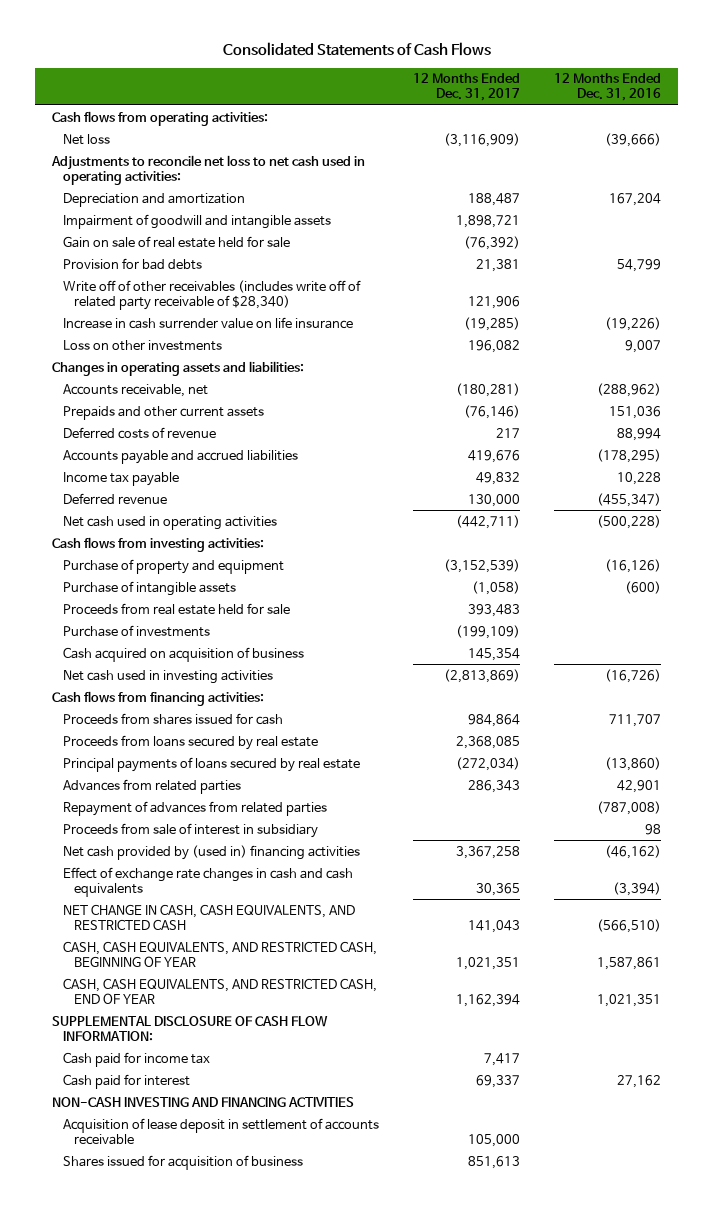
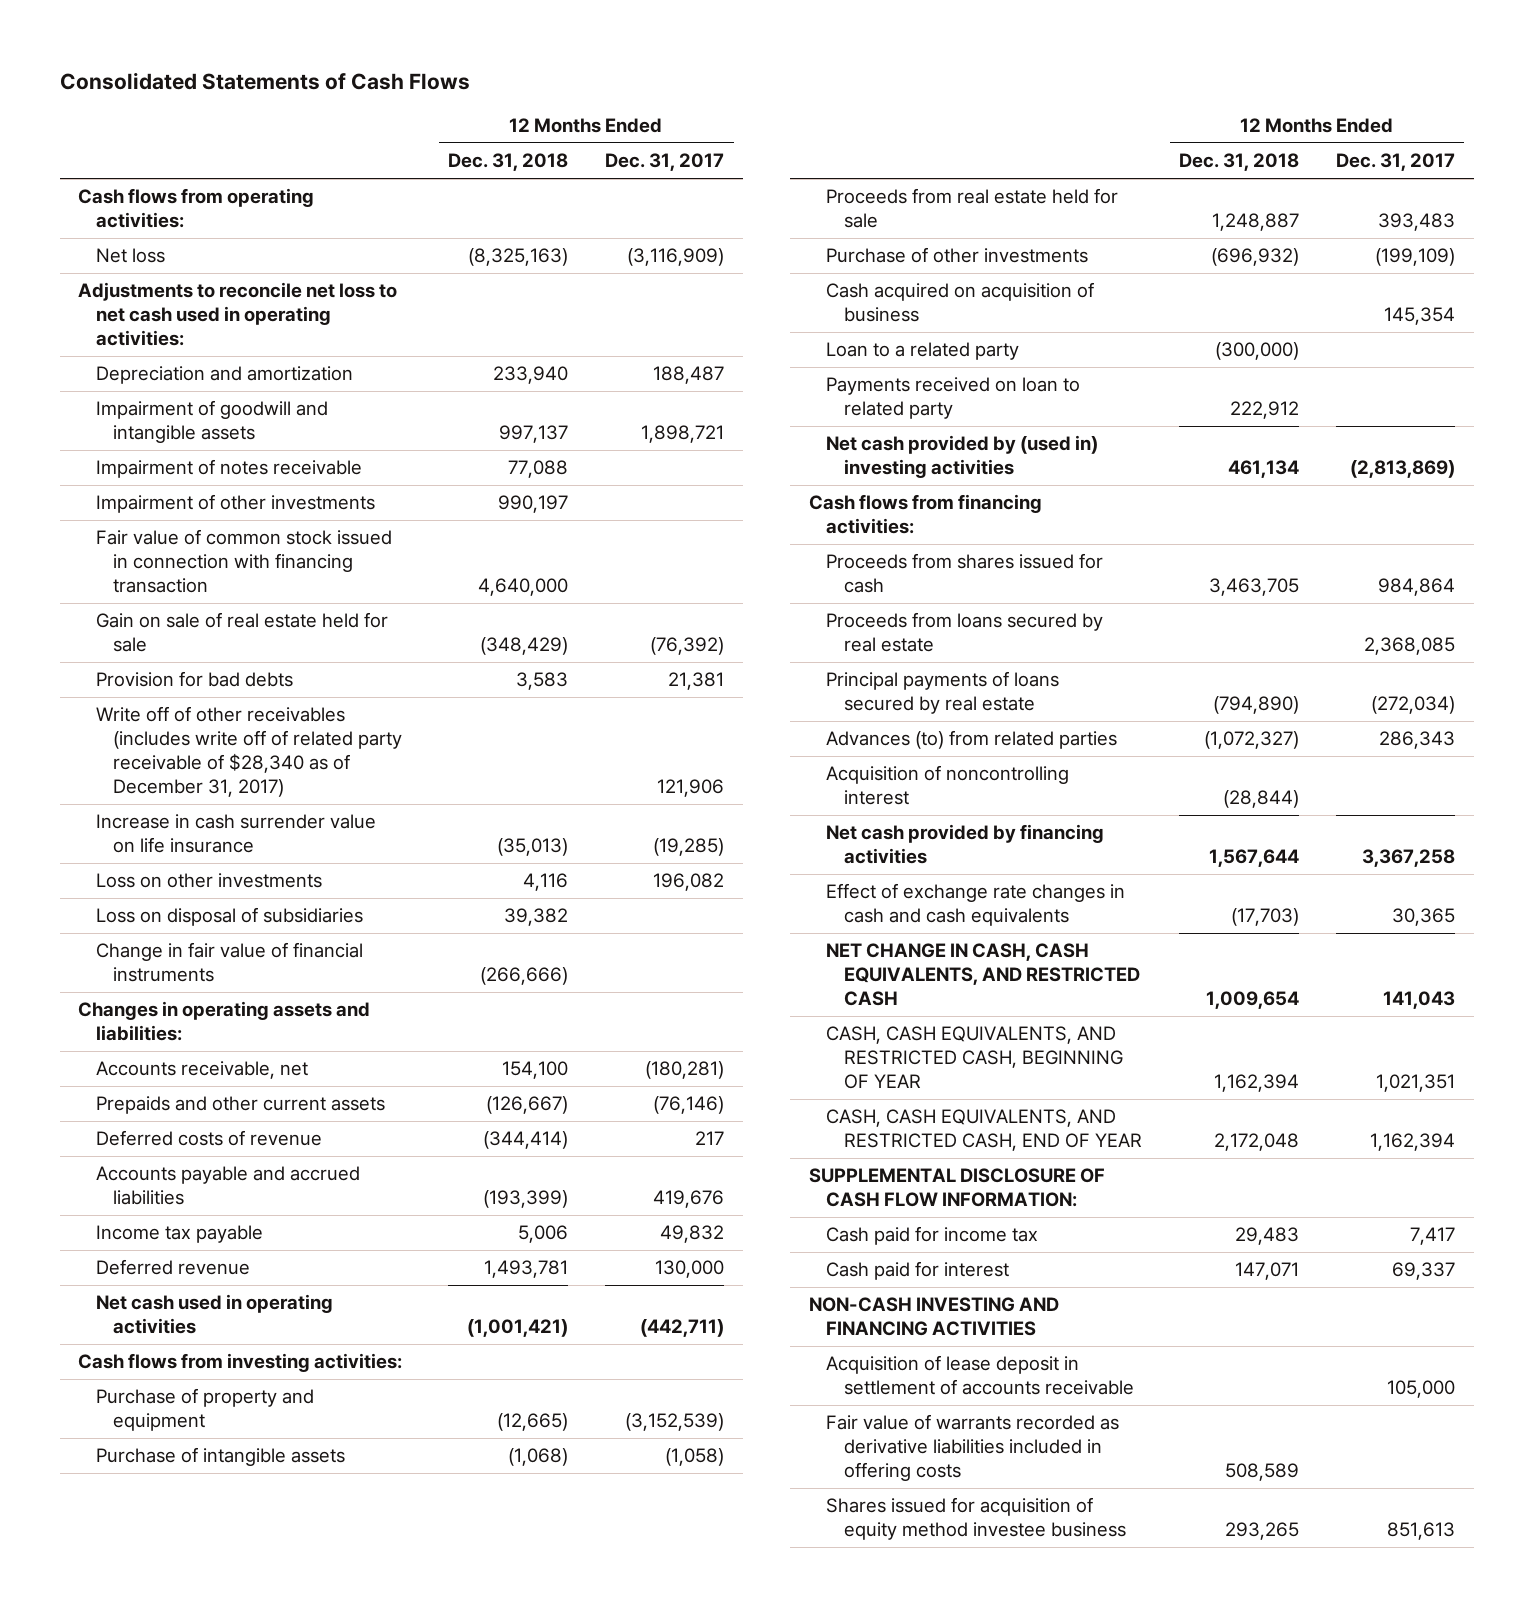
[554,73,662,102] 12 Months Ended Dec. 31, 2016 -> none
none -> [448,153,569,172] Dec. 31, 2018
none -> [95,459,362,479] Impairment of notes receivable
none -> [95,494,375,514] Impairment of other investments
none -> [95,529,392,594] Fair value of common stock issued in connection with financing transaction
[63,279,362,310] Write off of other receivables (includes write off of related party receivable of $28,340) -> [95,706,403,798] Write off of other receivables (includes write off of related party receivable of $28,340 as of December 31, 2017)
none -> [95,907,363,927] Loss on disposal of subsidiaries
none -> [95,942,363,983] Change in fair value of financial instruments
[63,624,211,637] Purchase of investments -> [826,247,1089,264] Purchase of other investments
none -> [826,342,1020,361] Loan to a related party
none -> [826,377,1081,420] Payments received on loan to related party
[63,669,274,684] Net cash used in investing activities -> [826,435,1099,479] Net cash provided by (used in) investing activities
[63,800,328,816] Repayment of advances from related parties -> none
[63,822,319,838] Proceeds from sale of interest in subsidiary -> none
[63,778,242,794] Advances from related parties -> [826,730,1118,750] Advances (to) from related parties
none -> [826,765,1070,806] Acquisition of noncontrolling interest
[63,844,361,860] Net cash provided by (used in) financing activities -> [826,824,1105,865] Net cash provided by financing activities
none -> [826,1414,1120,1482] Fair value of warrants recorded as derivative liabilities included in offering costs
[63,1154,304,1170] Shares issued for acquisition of business -> [826,1497,1126,1541] Shares issued for acquisition of equity method investee business

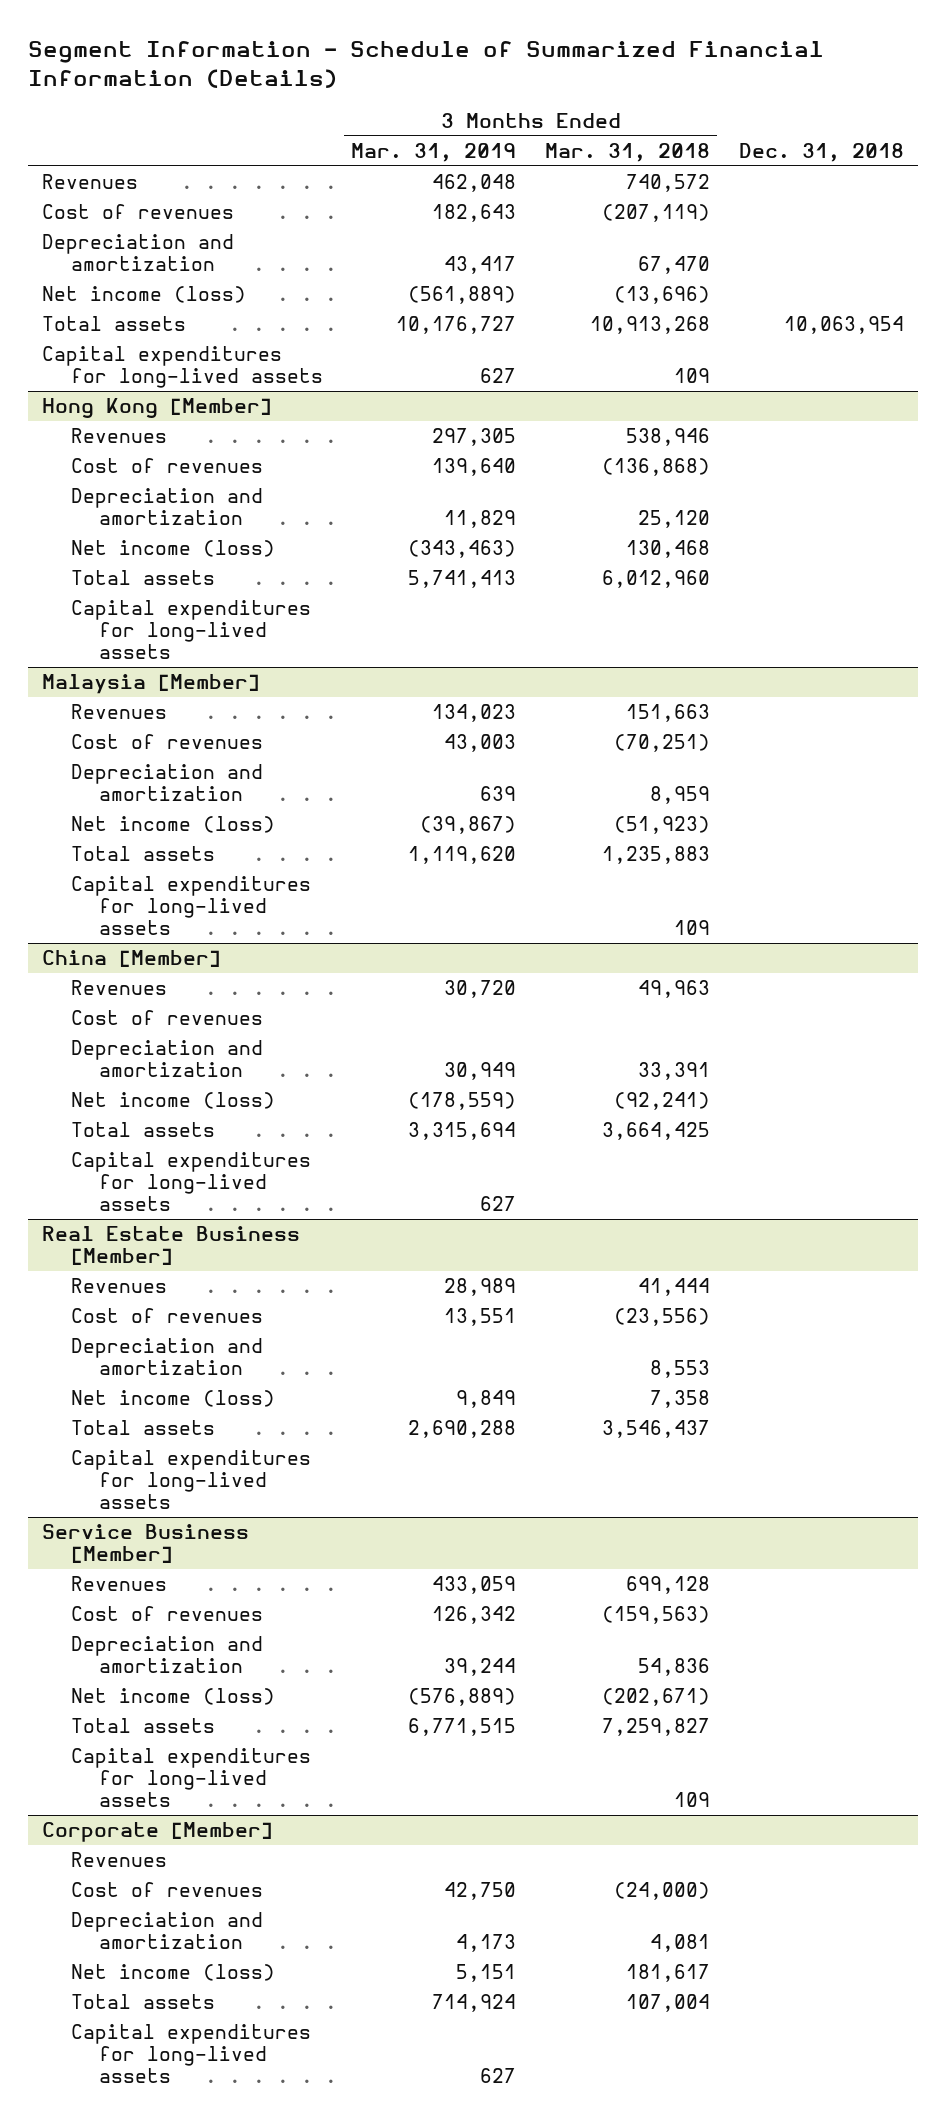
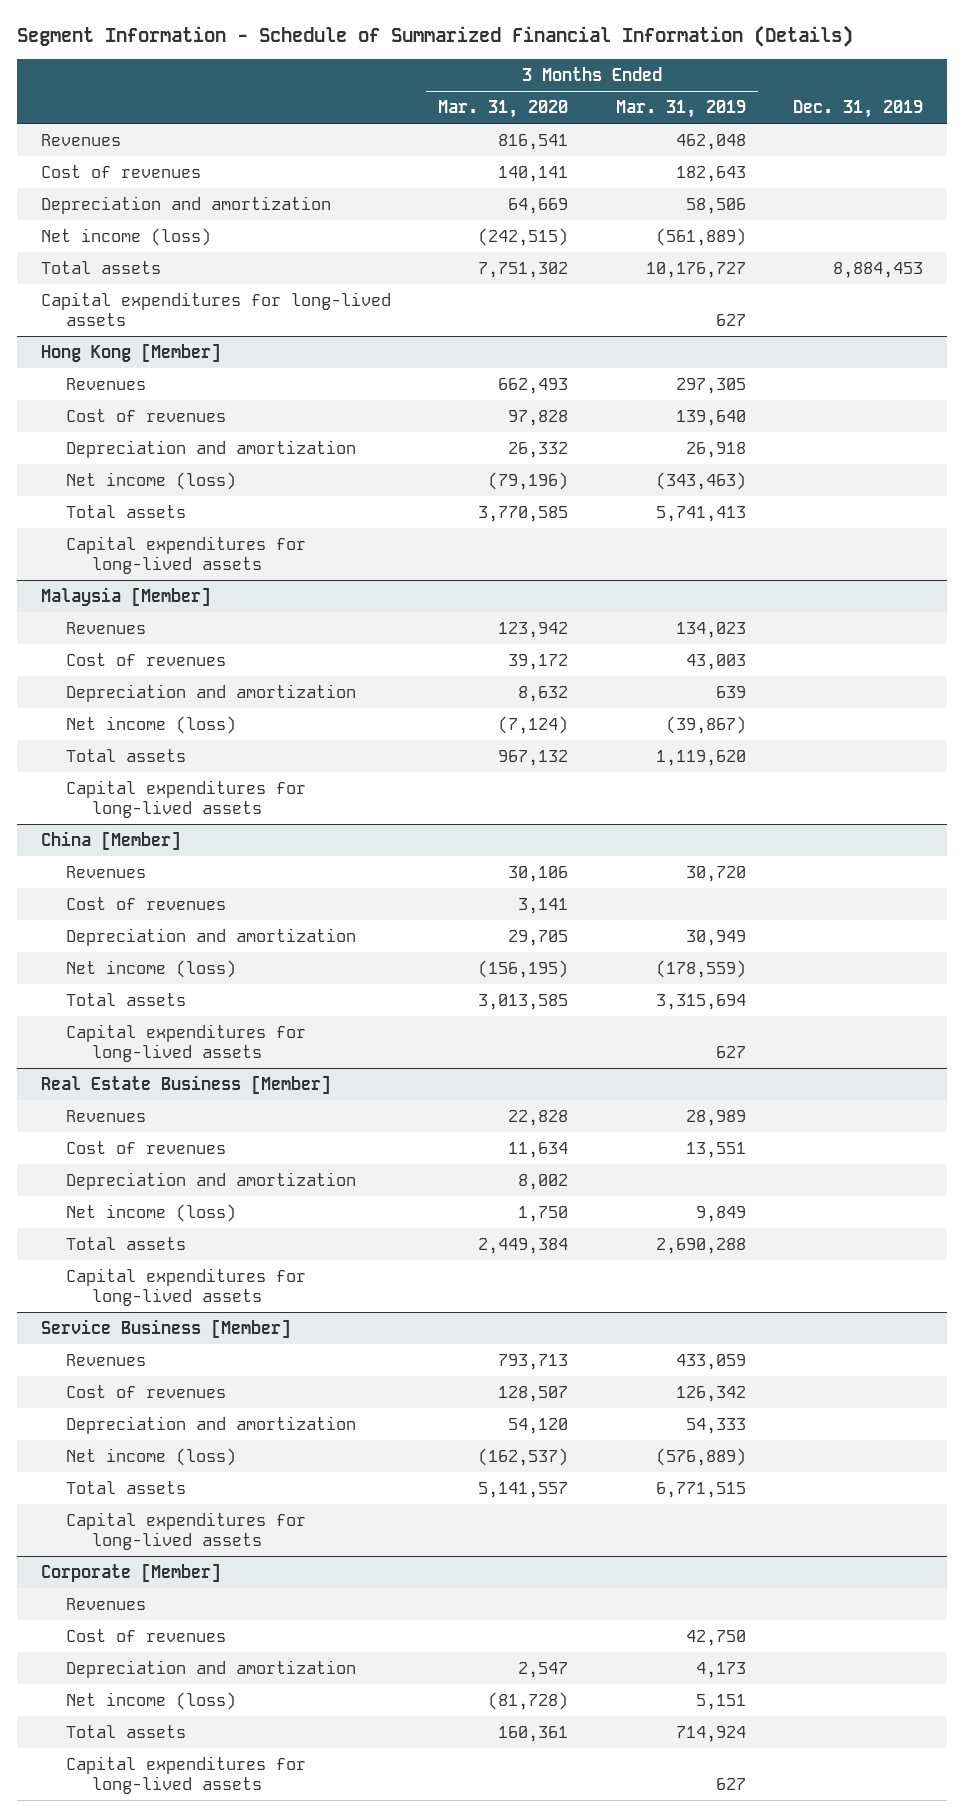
[544,142,710,162] Mar. 31, 2018 -> none
[738,142,904,162] Dec. 31, 2018 -> none
none -> [438,99,569,118] Mar. 31, 2020
none -> [793,99,924,118] Dec. 31, 2019
[444,256,517,275] 43,417 -> [685,197,746,214] 58,506
[444,510,517,529] 11,829 -> [685,441,746,458] 26,918
[444,1658,517,1677] 39,244 -> [685,1417,746,1434] 54,333

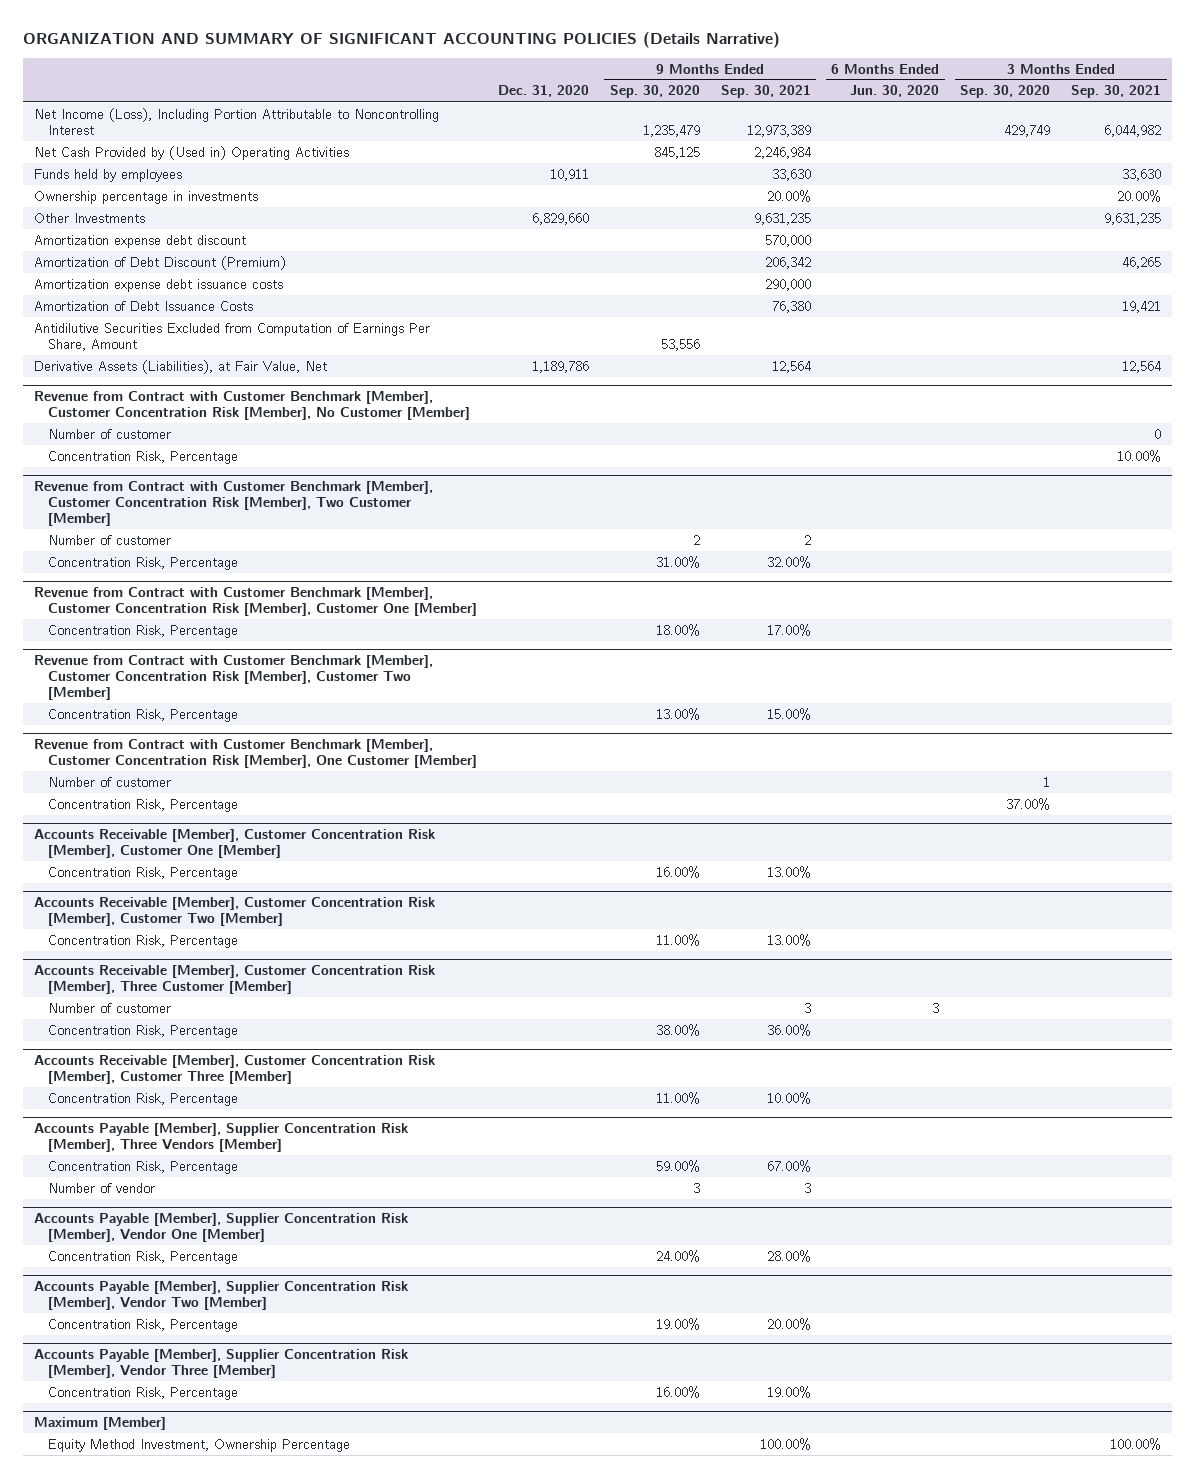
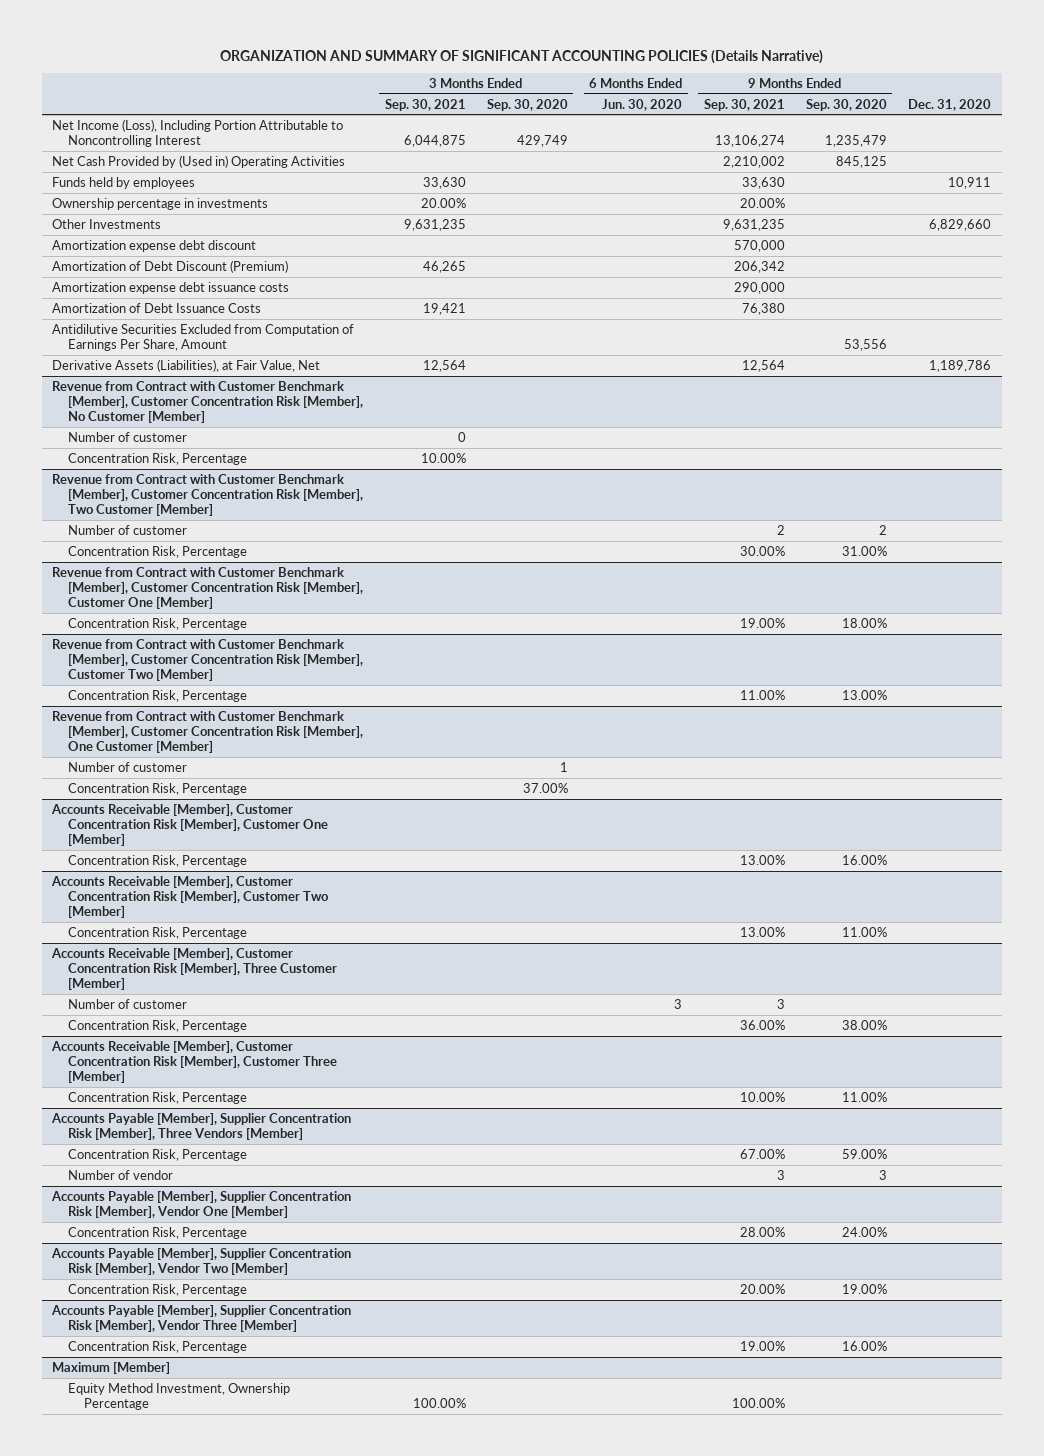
[746,124,811,137] 12,973,389 -> [714,134,785,147] 13,106,274
[1104,124,1162,137] 6,044,982 -> [403,134,466,147] 6,044,875
[753,146,811,159] 2,246,984 -> [722,155,785,168] 2,210,002
[766,555,811,568] 32.00% -> [739,545,785,556] 30.00%
[766,623,811,636] 17.00% -> [739,617,785,628] 19.00%
[766,707,811,720] 15.00% -> [739,689,785,700] 11.00%

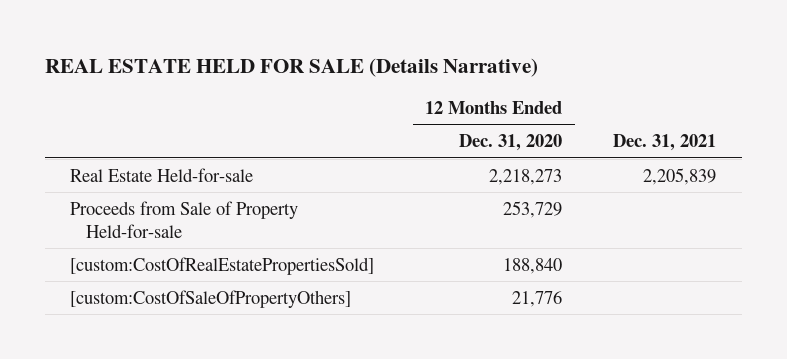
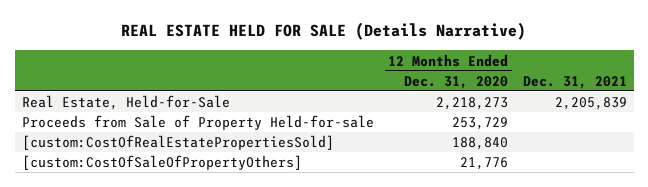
[70,167,254,182] Real Estate Held-for-sale -> [21,95,230,111] Real Estate, Held-for-Sale

